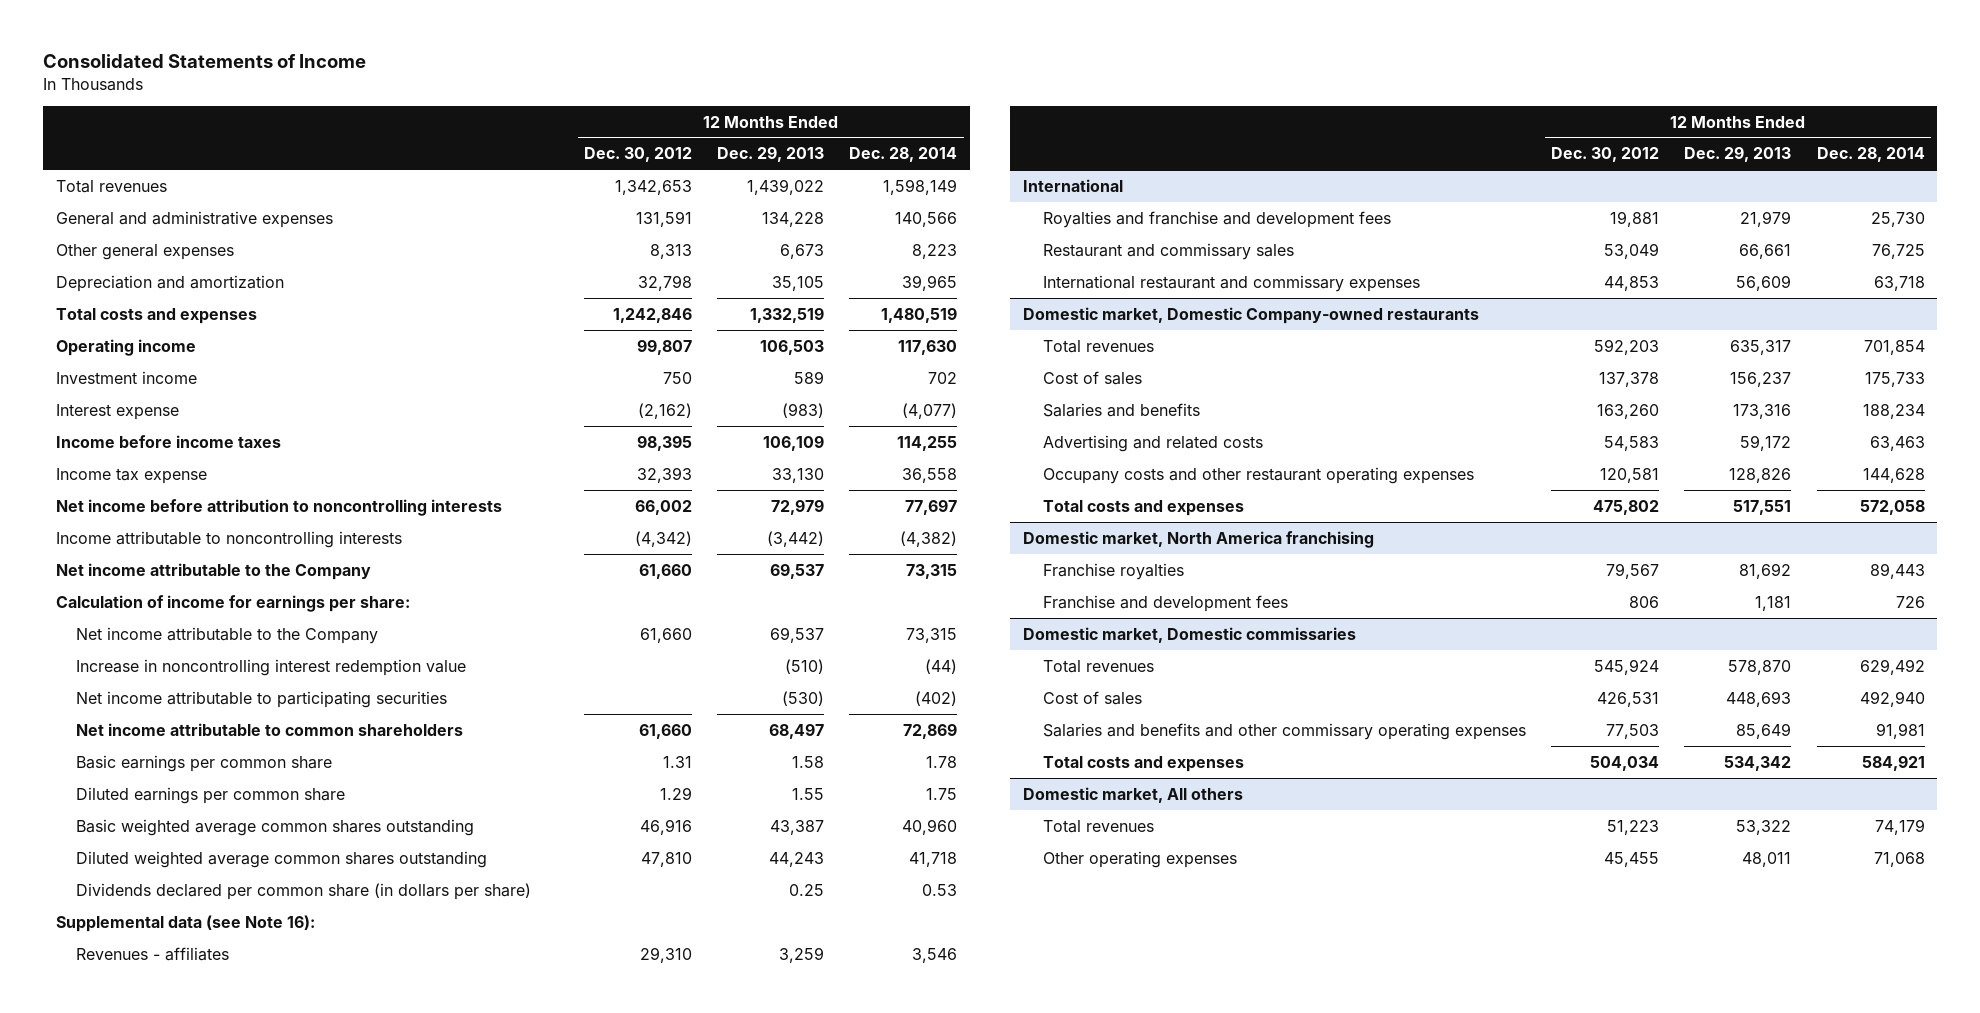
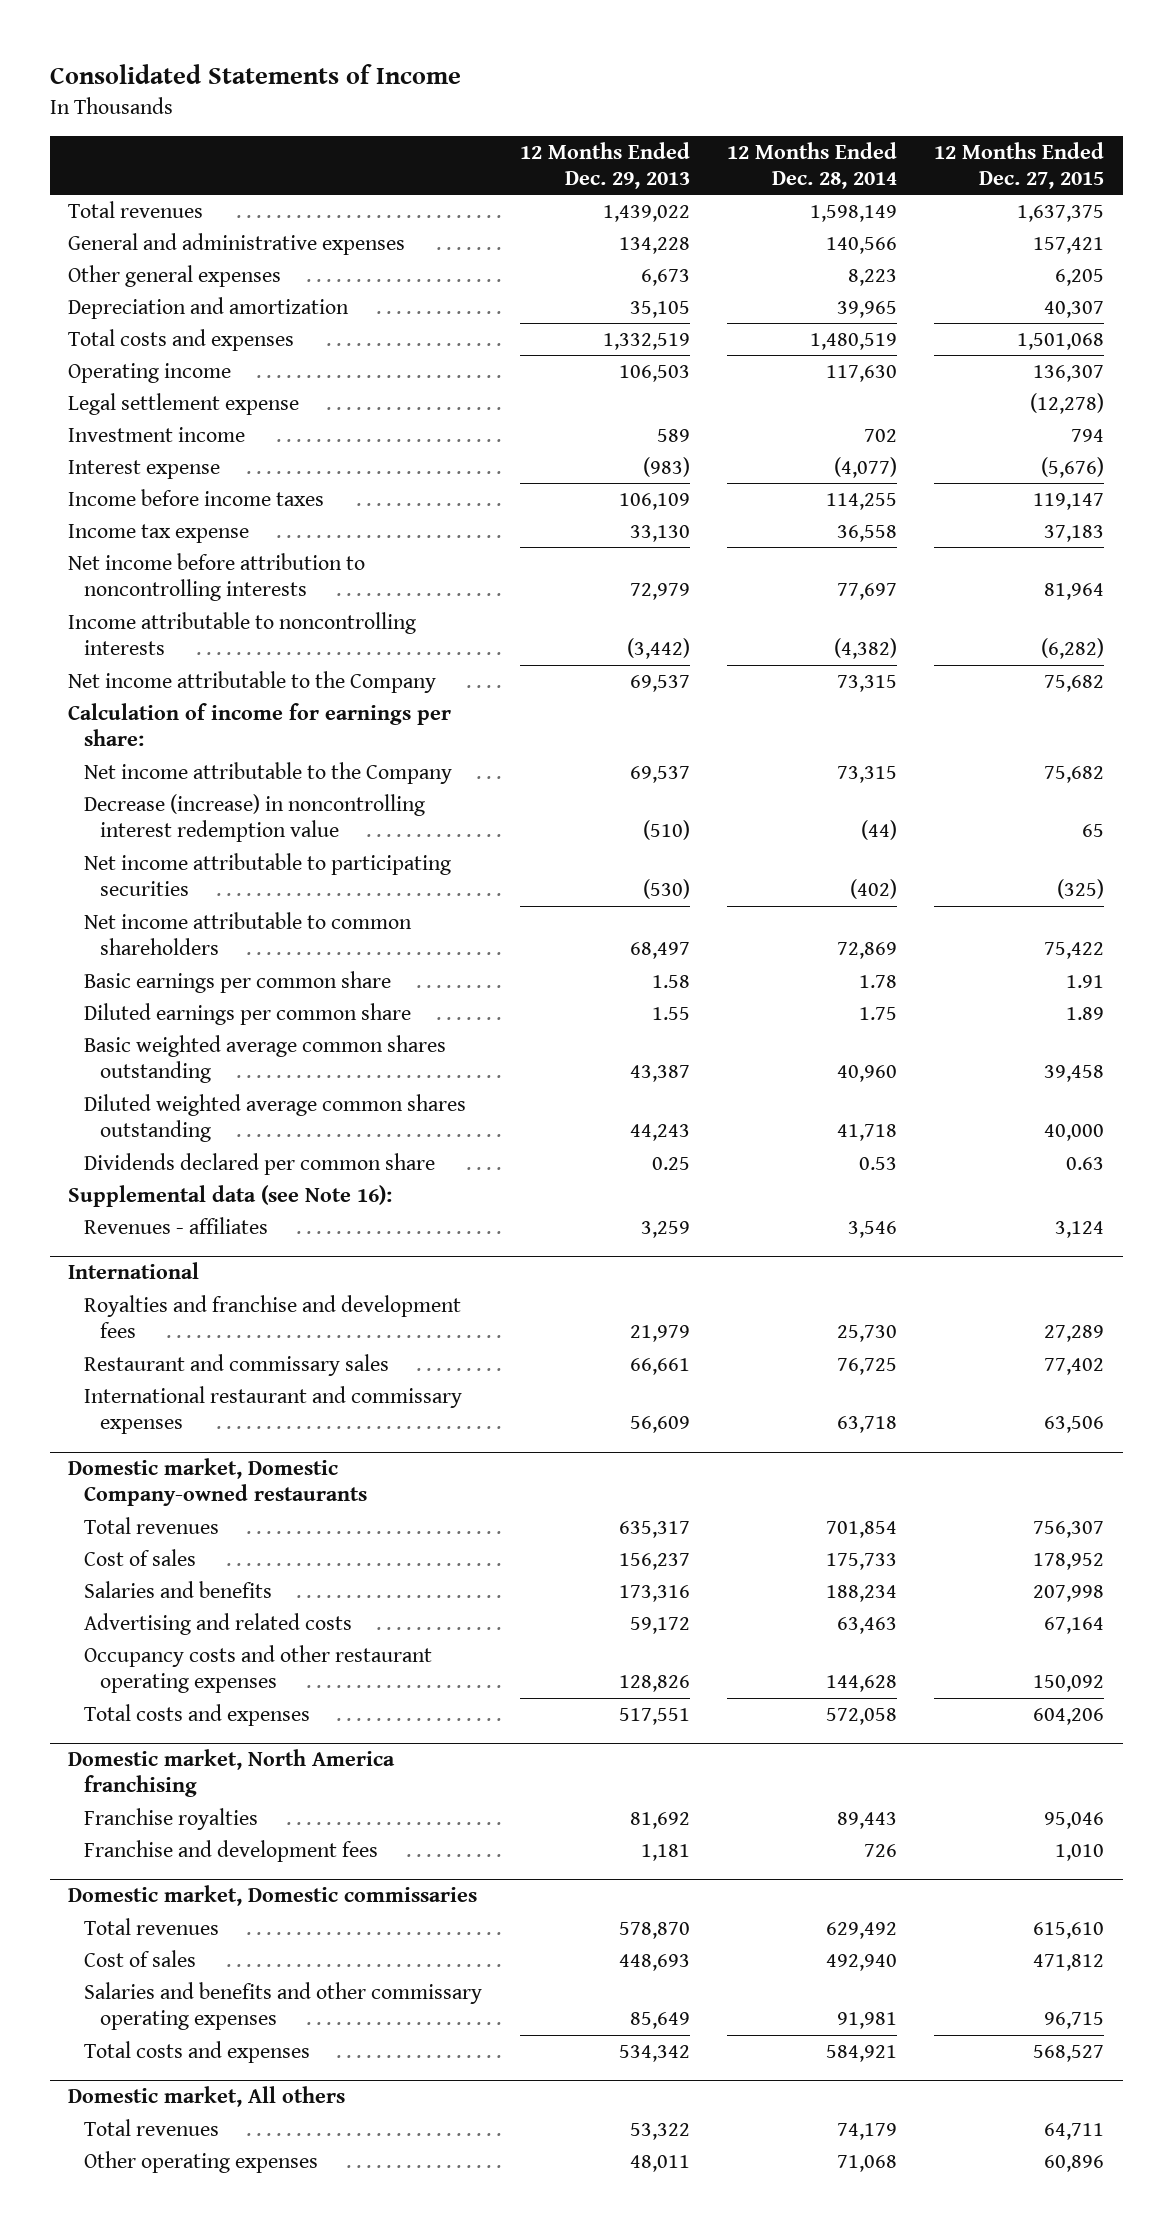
[584,147,693,163] Dec. 30, 2012 -> none
none -> [934,141,1105,190] 12 Months Ended Dec. 27, 2015
none -> [68,393,300,416] Legal settlement expense
[75,658,466,676] Increase in noncontrolling interest redemption value -> [84,794,426,843] Decrease (increase) in noncontrolling interest redemption value
[75,882,531,900] Dividends declared per common share (in dollars per share) -> [84,1153,436,1176] Dividends declared per common share
[1042,466,1474,484] Occupany costs and other restaurant operating expenses -> [84,1645,433,1694] Occupancy costs and other restaurant operating expenses

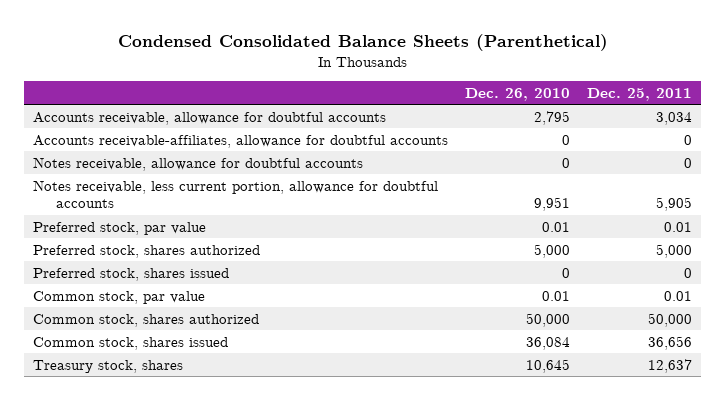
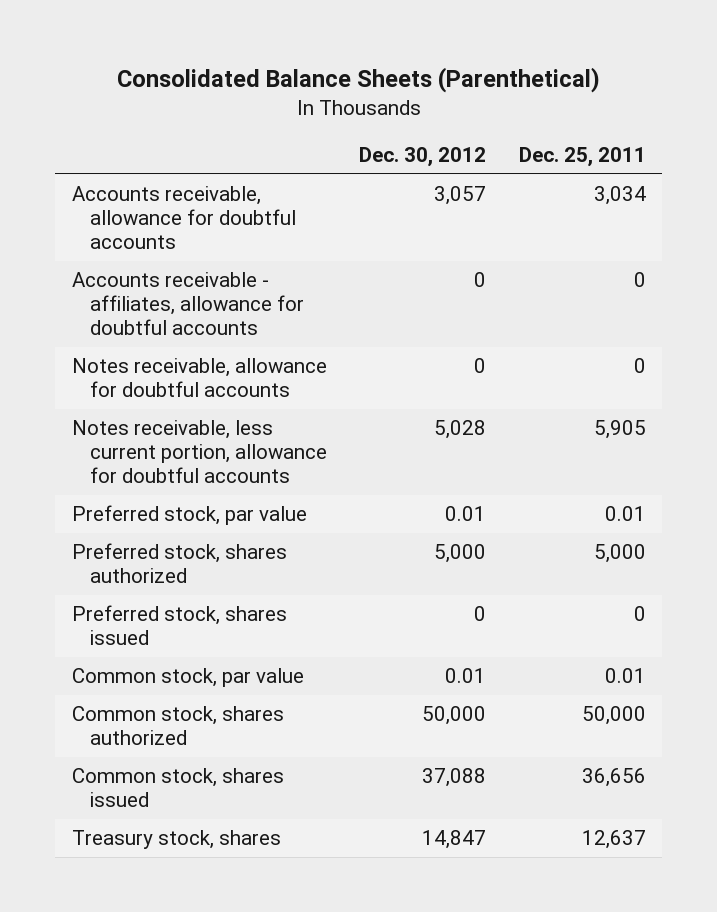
[117,33,608,51] Condensed Consolidated Balance Sheets (Parenthetical) -> [116,67,600,94] Consolidated Balance Sheets (Parenthetical)
[465,87,571,101] Dec. 26, 2010 -> none
none -> [359,147,487,168] Dec. 30, 2012
[32,134,448,148] Accounts receivable-affiliates, allowance for doubtful accounts -> [71,272,305,336] Accounts receivable - affiliates, allowance for doubtful accounts

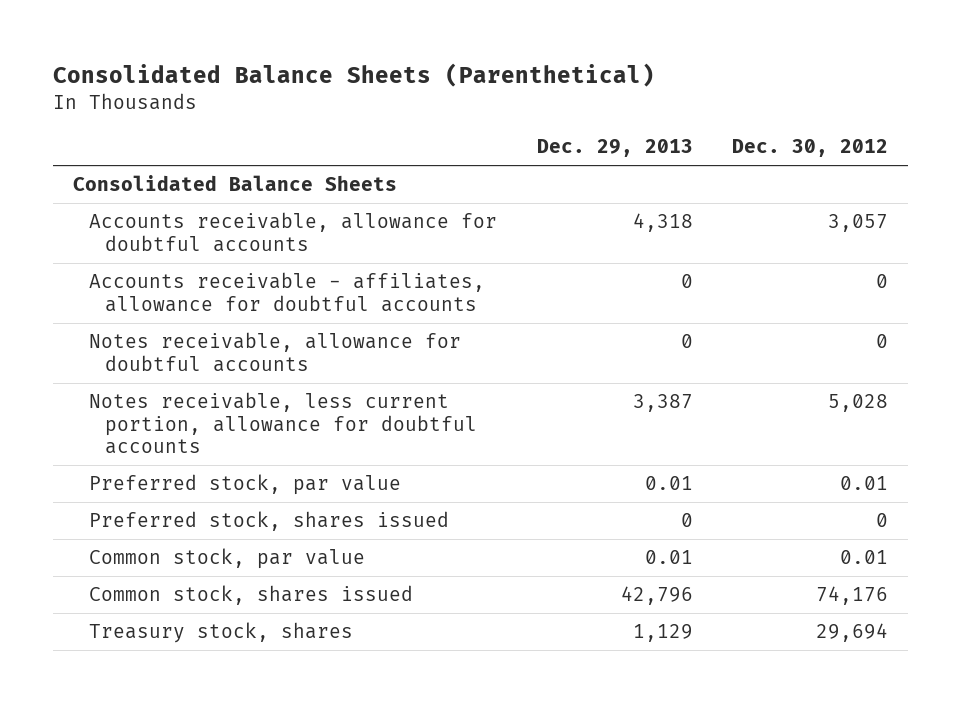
[518,147,646,168] Dec. 25, 2011 -> none
none -> [536,139,693,158] Dec. 29, 2013
none -> [72,175,397,192] Consolidated Balance Sheets
[71,543,287,584] Preferred stock, shares authorized -> none
[71,706,284,746] Common stock, shares authorized -> none
[422,768,487,788] 37,088 -> [816,586,889,606] 74,176
[422,830,487,850] 14,847 -> [816,623,889,643] 29,694

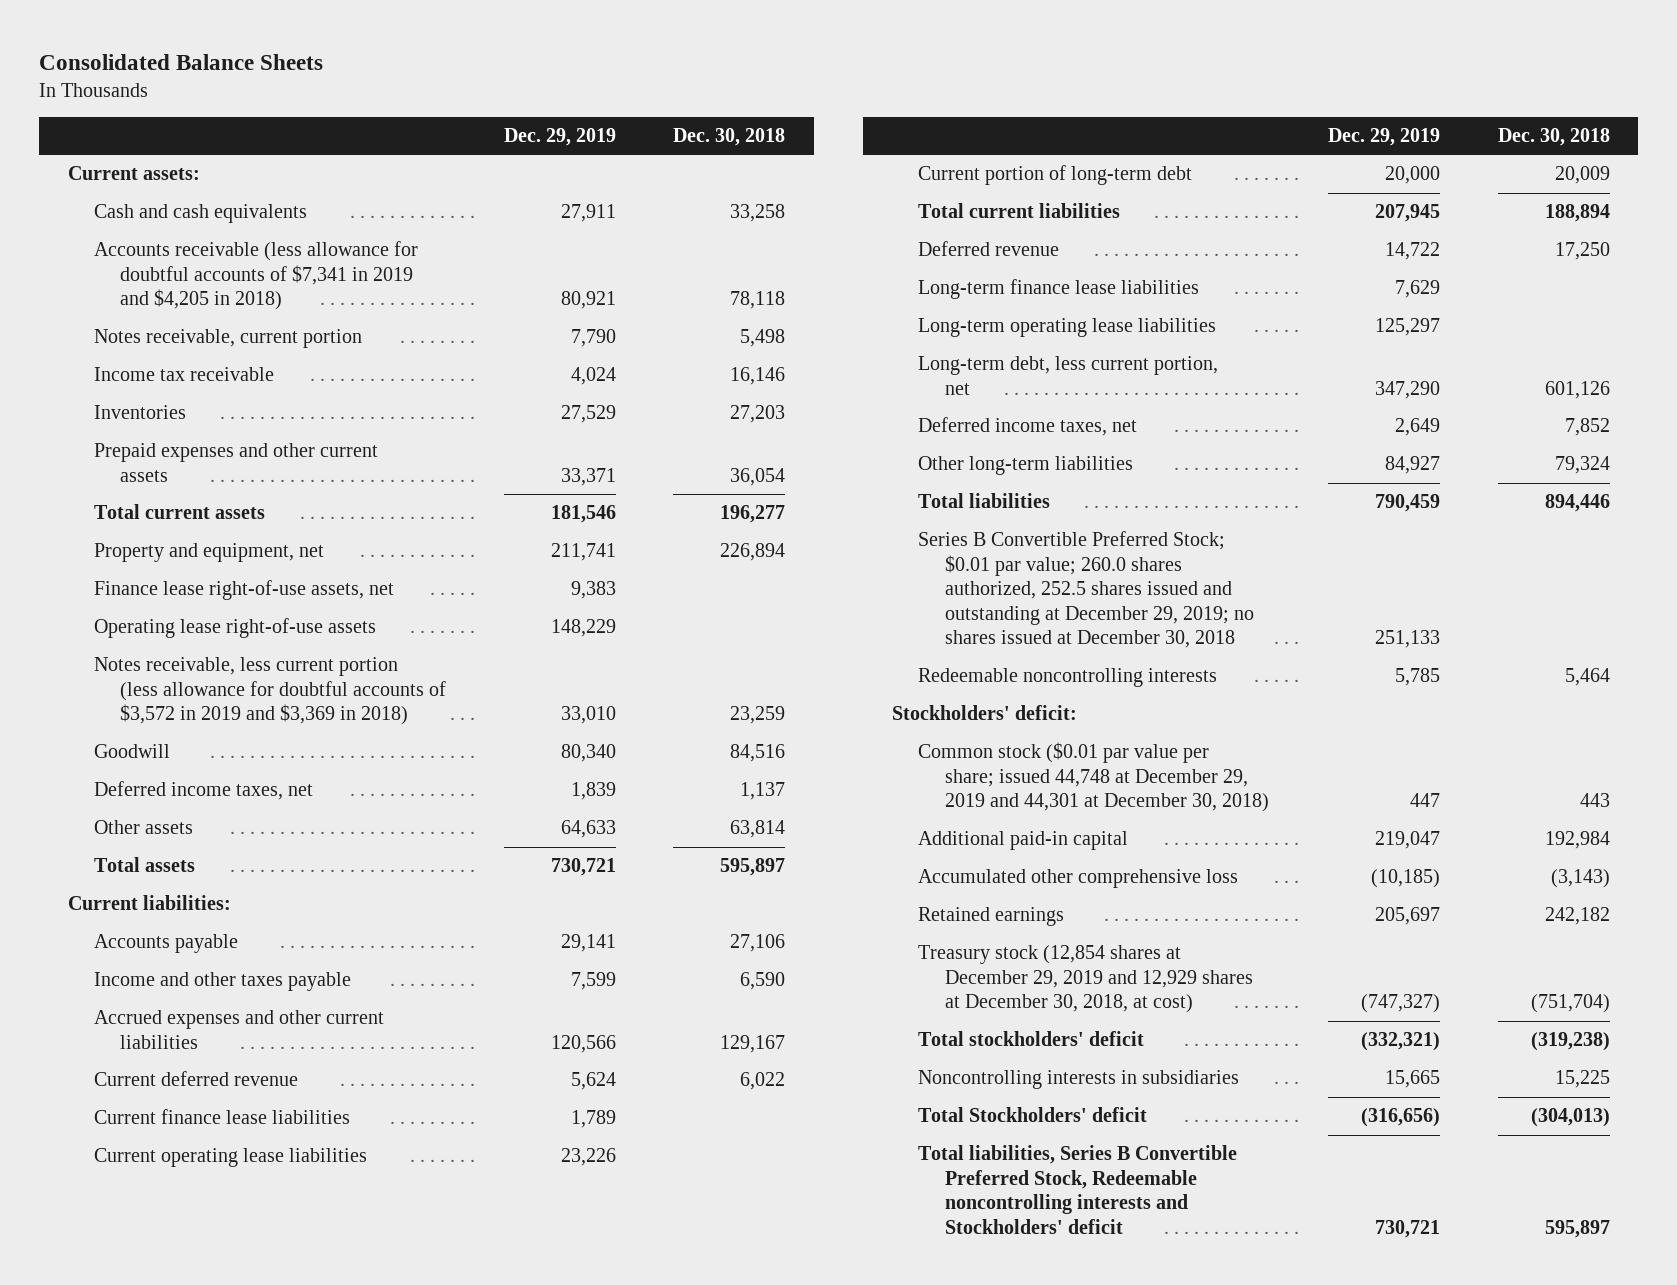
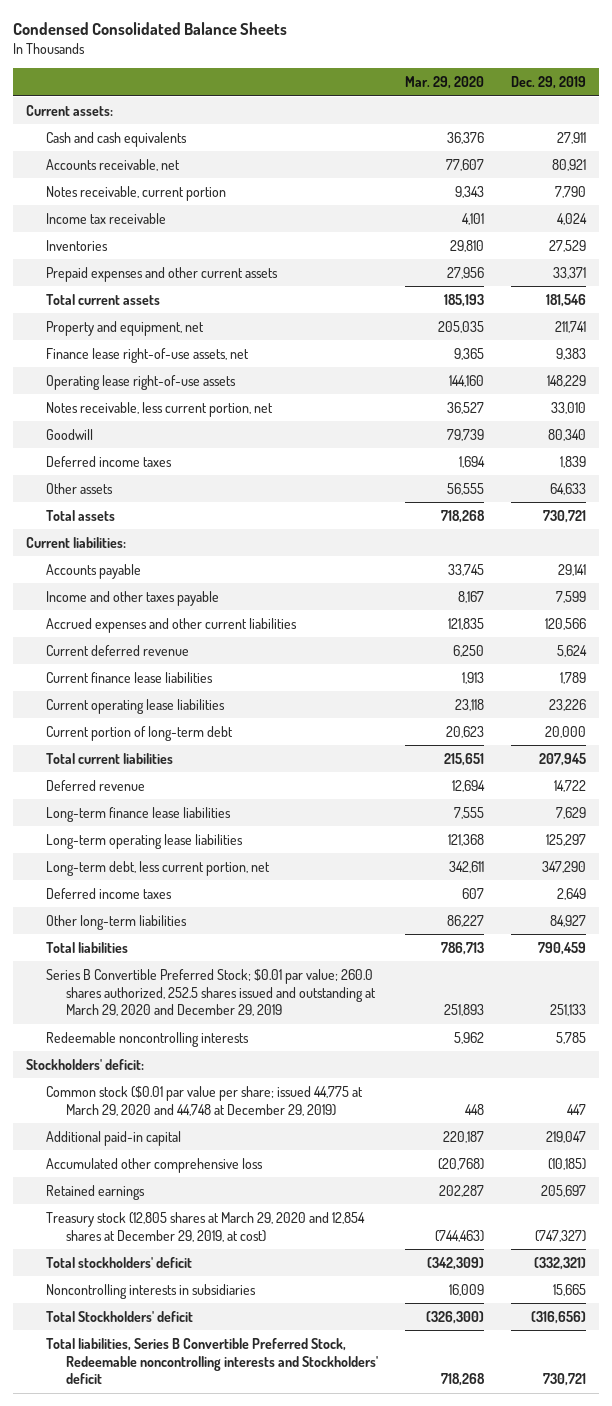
[39,53,324,70] Consolidated Balance Sheets -> [12,21,287,35] Condensed Consolidated Balance Sheets
[673,127,786,146] Dec. 30, 2018 -> none
none -> [404,75,484,89] Mar. 29, 2020
[94,241,419,311] Accounts receivable (less allowance for doubtful accounts of $7,341 in 2019 and $4,205 in 2018) -> [45,158,180,171] Accounts receivable, net
[94,657,447,726] Notes receivable, less current portion (less allowance for doubtful accounts of $3,572 in 2019 and $3,369 in 2018) -> [45,401,273,417] Notes receivable, less current portion, net
[94,781,314,801] Deferred income taxes, net -> [45,455,172,467] Deferred income taxes
[918,417,1138,437] Deferred income taxes, net -> [45,887,172,899] Deferred income taxes
[918,531,1254,649] Series B Convertible Preferred Stock; $0.01 par value; 260.0 shares authorized, 252.5 shares issued and outstanding at December 29, 2019; no shares issued at December 30, 2018 -> [45,968,376,1017] Series B Convertible Preferred Stock; $0.01 par value; 260.0 shares authorized, 252.5 shares issued and outstanding at March 29, 2020 and December 29, 2019
[918,742,1269,813] Common stock ($0.01 par value per share; issued 44,748 at December 29, 2019 and 44,301 at December 30, 2018) -> [45,1085,363,1116] Common stock ($0.01 par value per share; issued 44,775 at March 29, 2020 and 44,748 at December 29, 2019)
[918,945,1253,1014] Treasury stock (12,854 shares at December 29, 2019 and 12,929 shares at December 30, 2018, at cost) -> [45,1211,365,1242] Treasury stock (12,805 shares at March 29, 2020 and 12,854 shares at December 29, 2019, at cost)

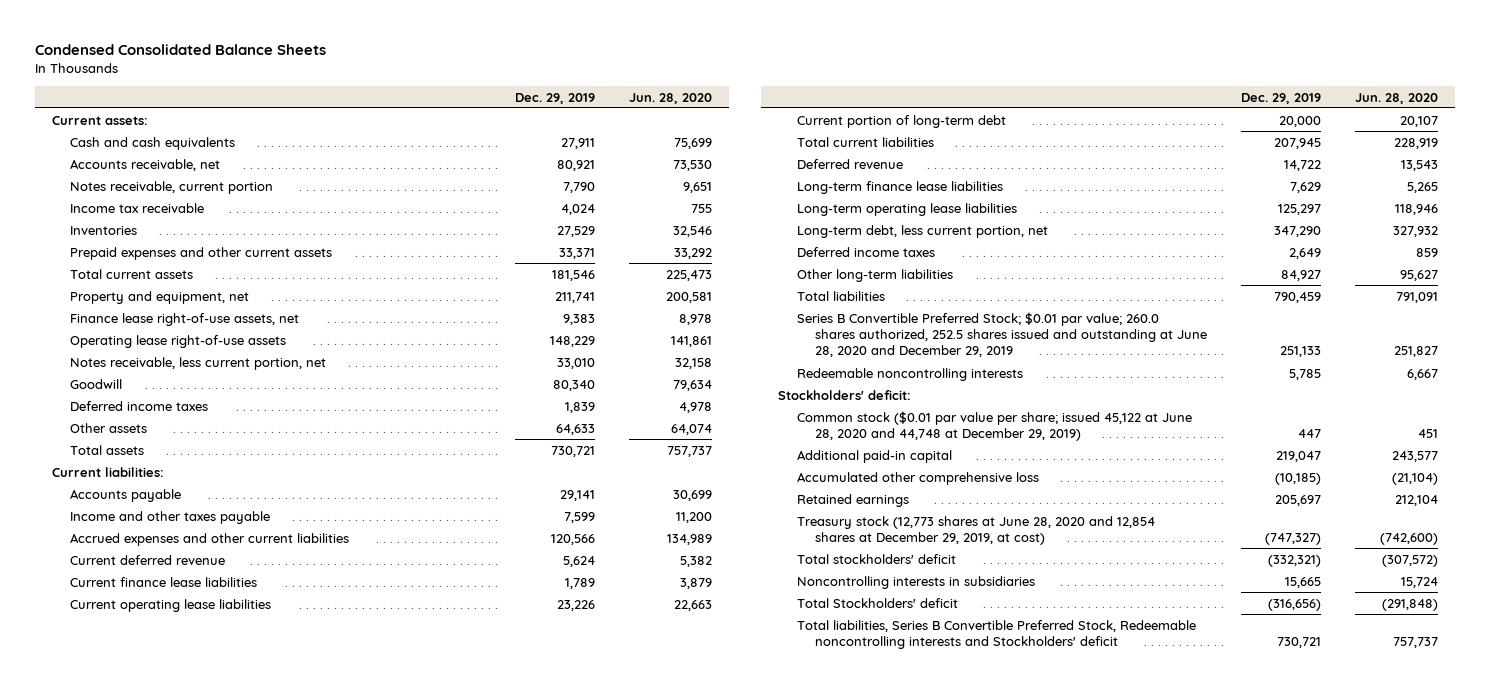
[404,75,484,89] Mar. 29, 2020 -> none
none -> [628,92,712,104] Jun. 28, 2020
[45,968,376,1017] Series B Convertible Preferred Stock; $0.01 par value; 260.0 shares authorized, 252.5 shares issued and outstanding at March 29, 2020 and December 29, 2019 -> [796,311,1207,358] Series B Convertible Preferred Stock; $0.01 par value; 260.0 shares authorized, 252.5 shares issued and outstanding at June 28, 2020 and December 29, 2019
[45,1085,363,1116] Common stock ($0.01 par value per share; issued 44,775 at March 29, 2020 and 44,748 at December 29, 2019) -> [796,410,1192,441] Common stock ($0.01 par value per share; issued 45,122 at June 28, 2020 and 44,748 at December 29, 2019)
[45,1211,365,1242] Treasury stock (12,805 shares at March 29, 2020 and 12,854 shares at December 29, 2019, at cost) -> [796,515,1155,545] Treasury stock (12,773 shares at June 28, 2020 and 12,854 shares at December 29, 2019, at cost)

